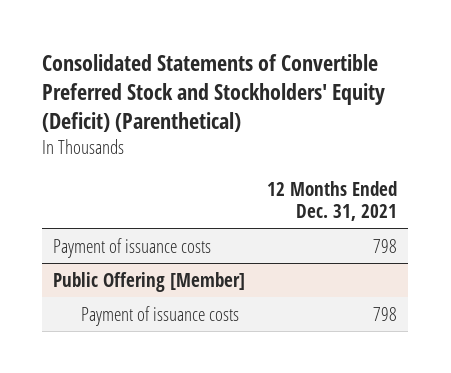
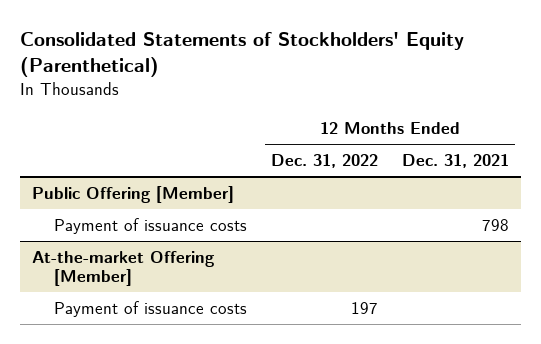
[42,54,386,133] Consolidated Statements of Convertible Preferred Stock and Stockholders' Equity (Deficit) (Parenthetical) -> [19,32,464,78] Consolidated Statements of Stockholders' Equity (Parenthetical)
none -> [271,154,379,169] Dec. 31, 2022
[53,237,212,258] Payment of issuance costs -> none
none -> [31,250,215,287] At-the-market Offering [Member]
none -> [54,300,248,317] Payment of issuance costs

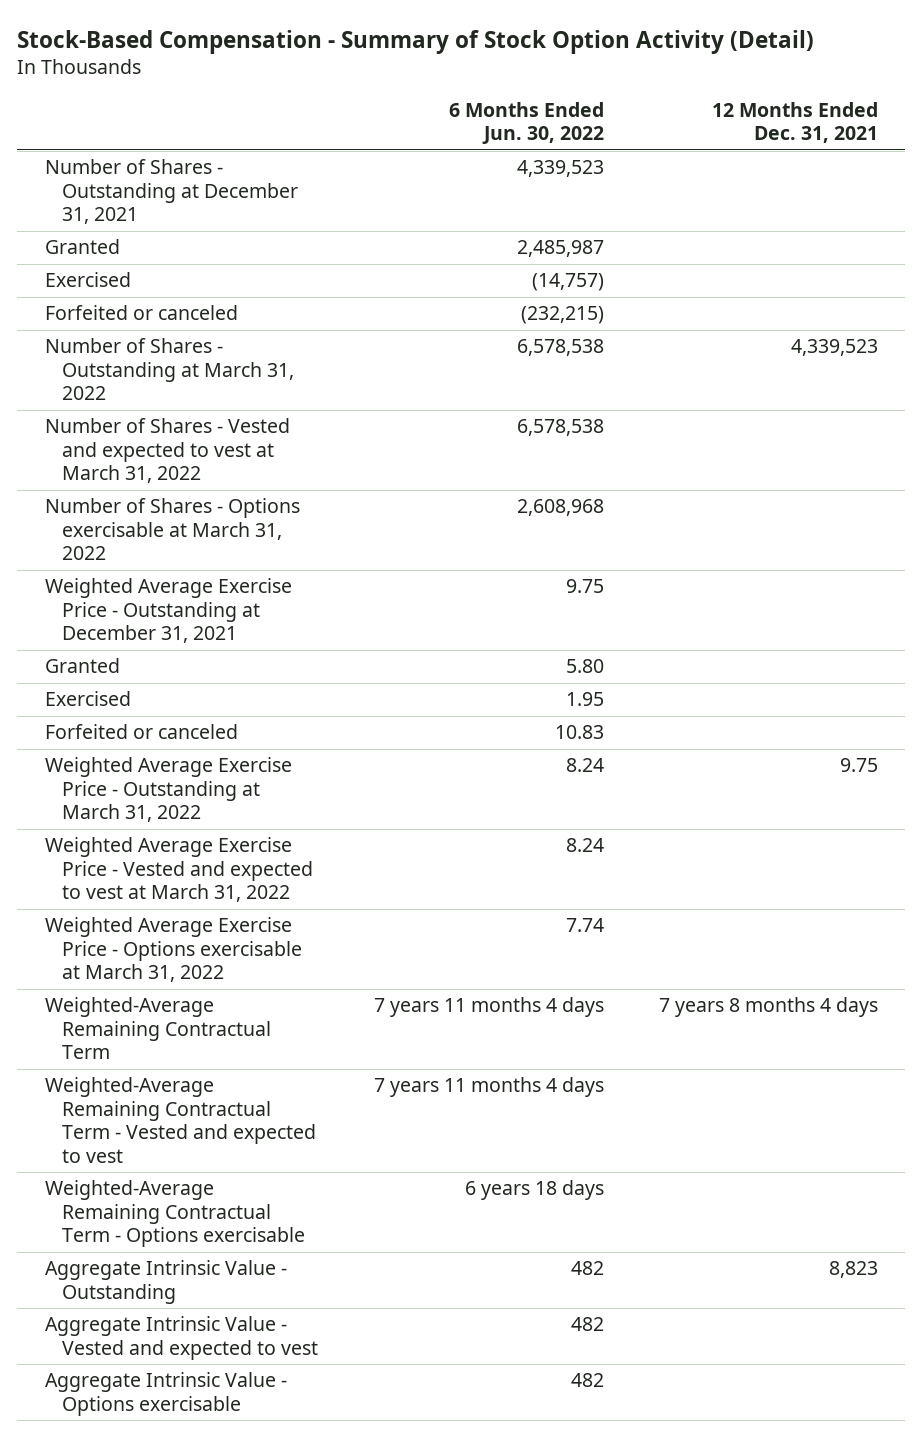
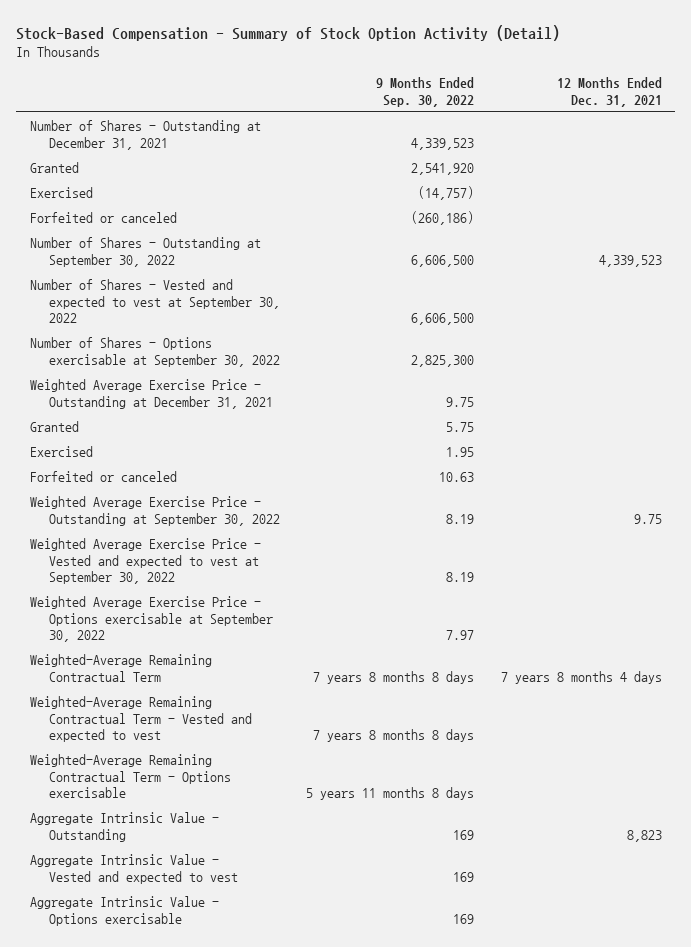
[448,101,604,145] 6 Months Ended Jun. 30, 2022 -> none
none -> [376,77,475,107] 9 Months Ended Sep. 30, 2022
[44,338,295,401] Number of Shares - Outstanding at March 31, 2022 -> [29,237,261,267] Number of Shares - Outstanding at September 30, 2022
[44,418,290,484] Number of Shares - Vested and expected to vest at March 31, 2022 -> [29,279,280,324] Number of Shares - Vested and expected to vest at September 30, 2022
[44,498,300,561] Number of Shares - Options exercisable at March 31, 2022 -> [29,337,280,367] Number of Shares - Options exercisable at September 30, 2022
[44,757,292,823] Weighted Average Exercise Price - Outstanding at March 31, 2022 -> [29,496,280,526] Weighted Average Exercise Price - Outstanding at September 30, 2022
[44,837,314,903] Weighted Average Exercise Price - Vested and expected to vest at March 31, 2022 -> [29,538,261,585] Weighted Average Exercise Price - Vested and expected to vest at September 30, 2022
[44,917,303,983] Weighted Average Exercise Price - Options exercisable at March 31, 2022 -> [29,596,273,643] Weighted Average Exercise Price - Options exercisable at September 30, 2022

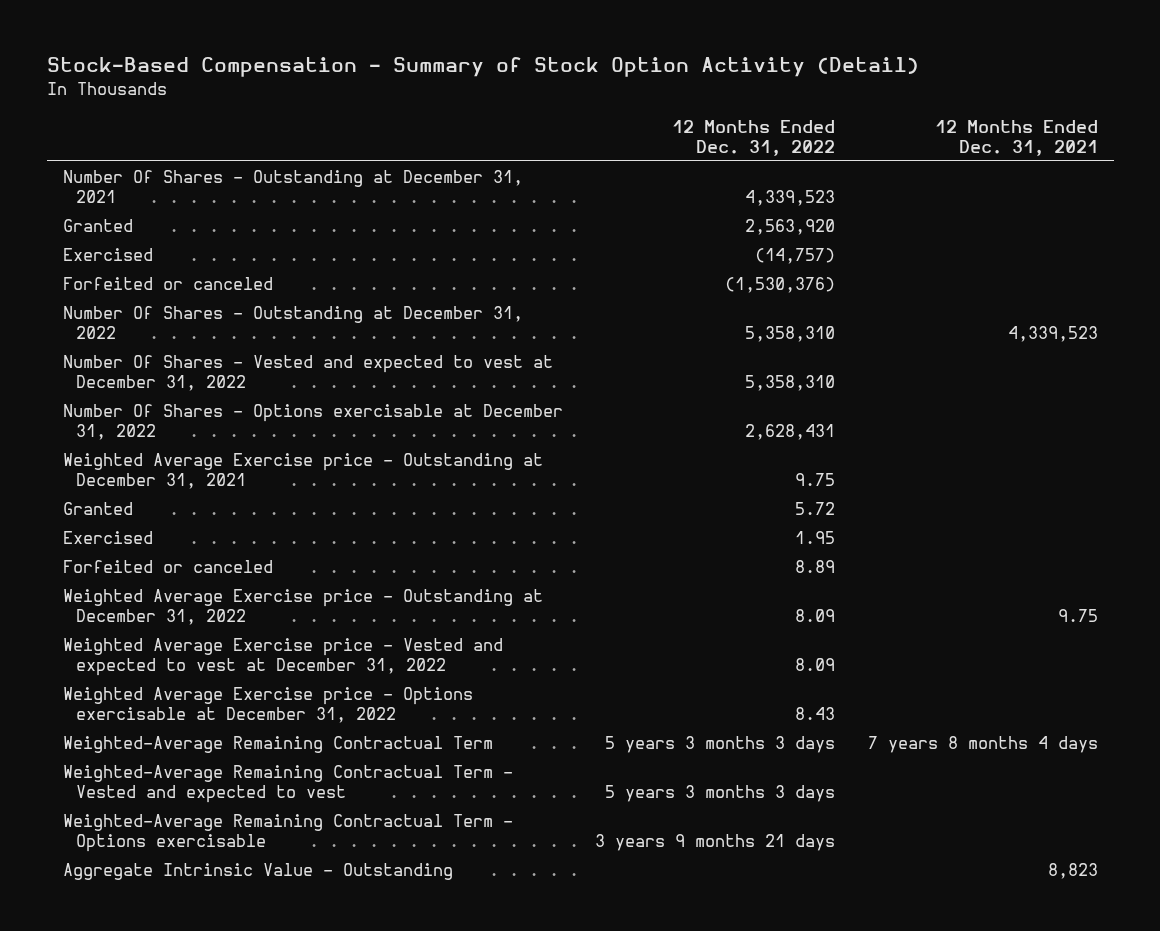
[376,77,475,107] 9 Months Ended Sep. 30, 2022 -> none
none -> [672,119,836,156] 12 Months Ended Dec. 31, 2022
[29,120,261,150] Number of Shares - Outstanding at December 31, 2021 -> [62,169,523,203] Number Of Shares - Outstanding at December 31, 2021
[29,237,261,267] Number of Shares - Outstanding at September 30, 2022 -> [62,305,523,339] Number Of Shares - Outstanding at December 31, 2022
[29,279,280,324] Number of Shares - Vested and expected to vest at September 30, 2022 -> [62,354,553,391] Number Of Shares - Vested and expected to vest at December 31, 2022
[29,337,280,367] Number of Shares - Options exercisable at September 30, 2022 -> [62,403,563,440] Number Of Shares - Options exercisable at December 31, 2022
[29,379,273,409] Weighted Average Exercise Price - Outstanding at December 31, 2021 -> [62,452,543,489] Weighted Average Exercise price - Outstanding at December 31, 2021
[29,496,280,526] Weighted Average Exercise Price - Outstanding at September 30, 2022 -> [62,588,543,625] Weighted Average Exercise price - Outstanding at December 31, 2022
[29,538,261,585] Weighted Average Exercise Price - Vested and expected to vest at September 30, 2022 -> [62,637,503,676] Weighted Average Exercise price - Vested and expected to vest at December 31, 2022
[29,596,273,643] Weighted Average Exercise Price - Options exercisable at September 30, 2022 -> [62,686,473,723] Weighted Average Exercise price - Options exercisable at December 31, 2022
[29,854,238,884] Aggregate Intrinsic Value - Vested and expected to vest -> none
[29,896,219,926] Aggregate Intrinsic Value - Options exercisable -> none

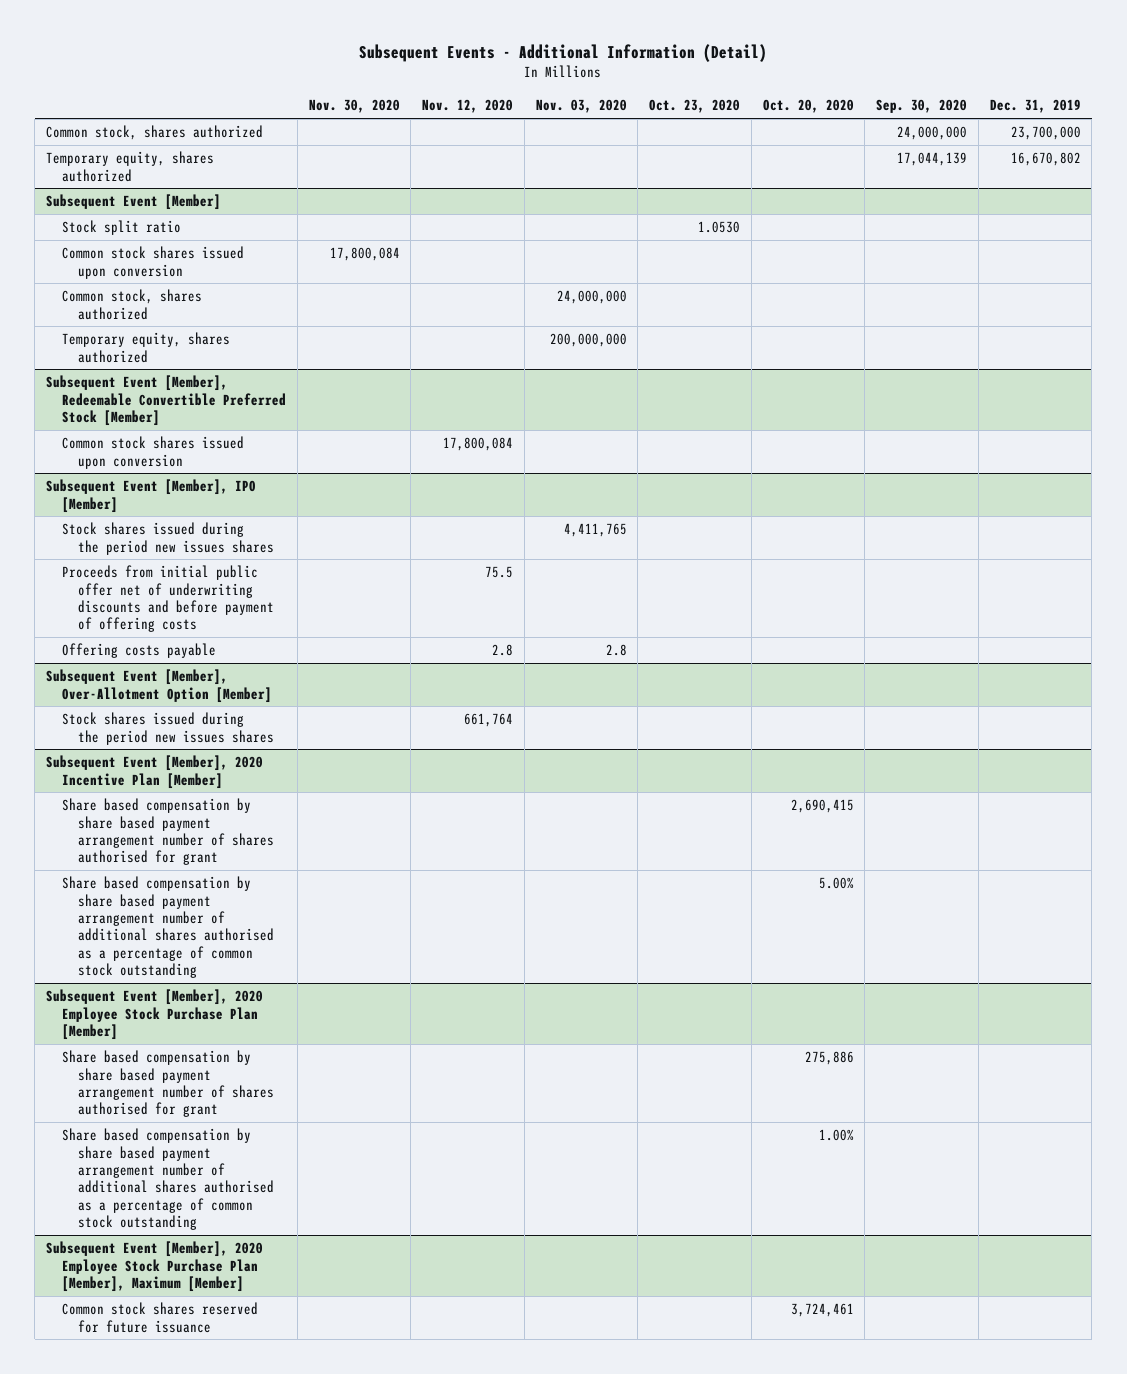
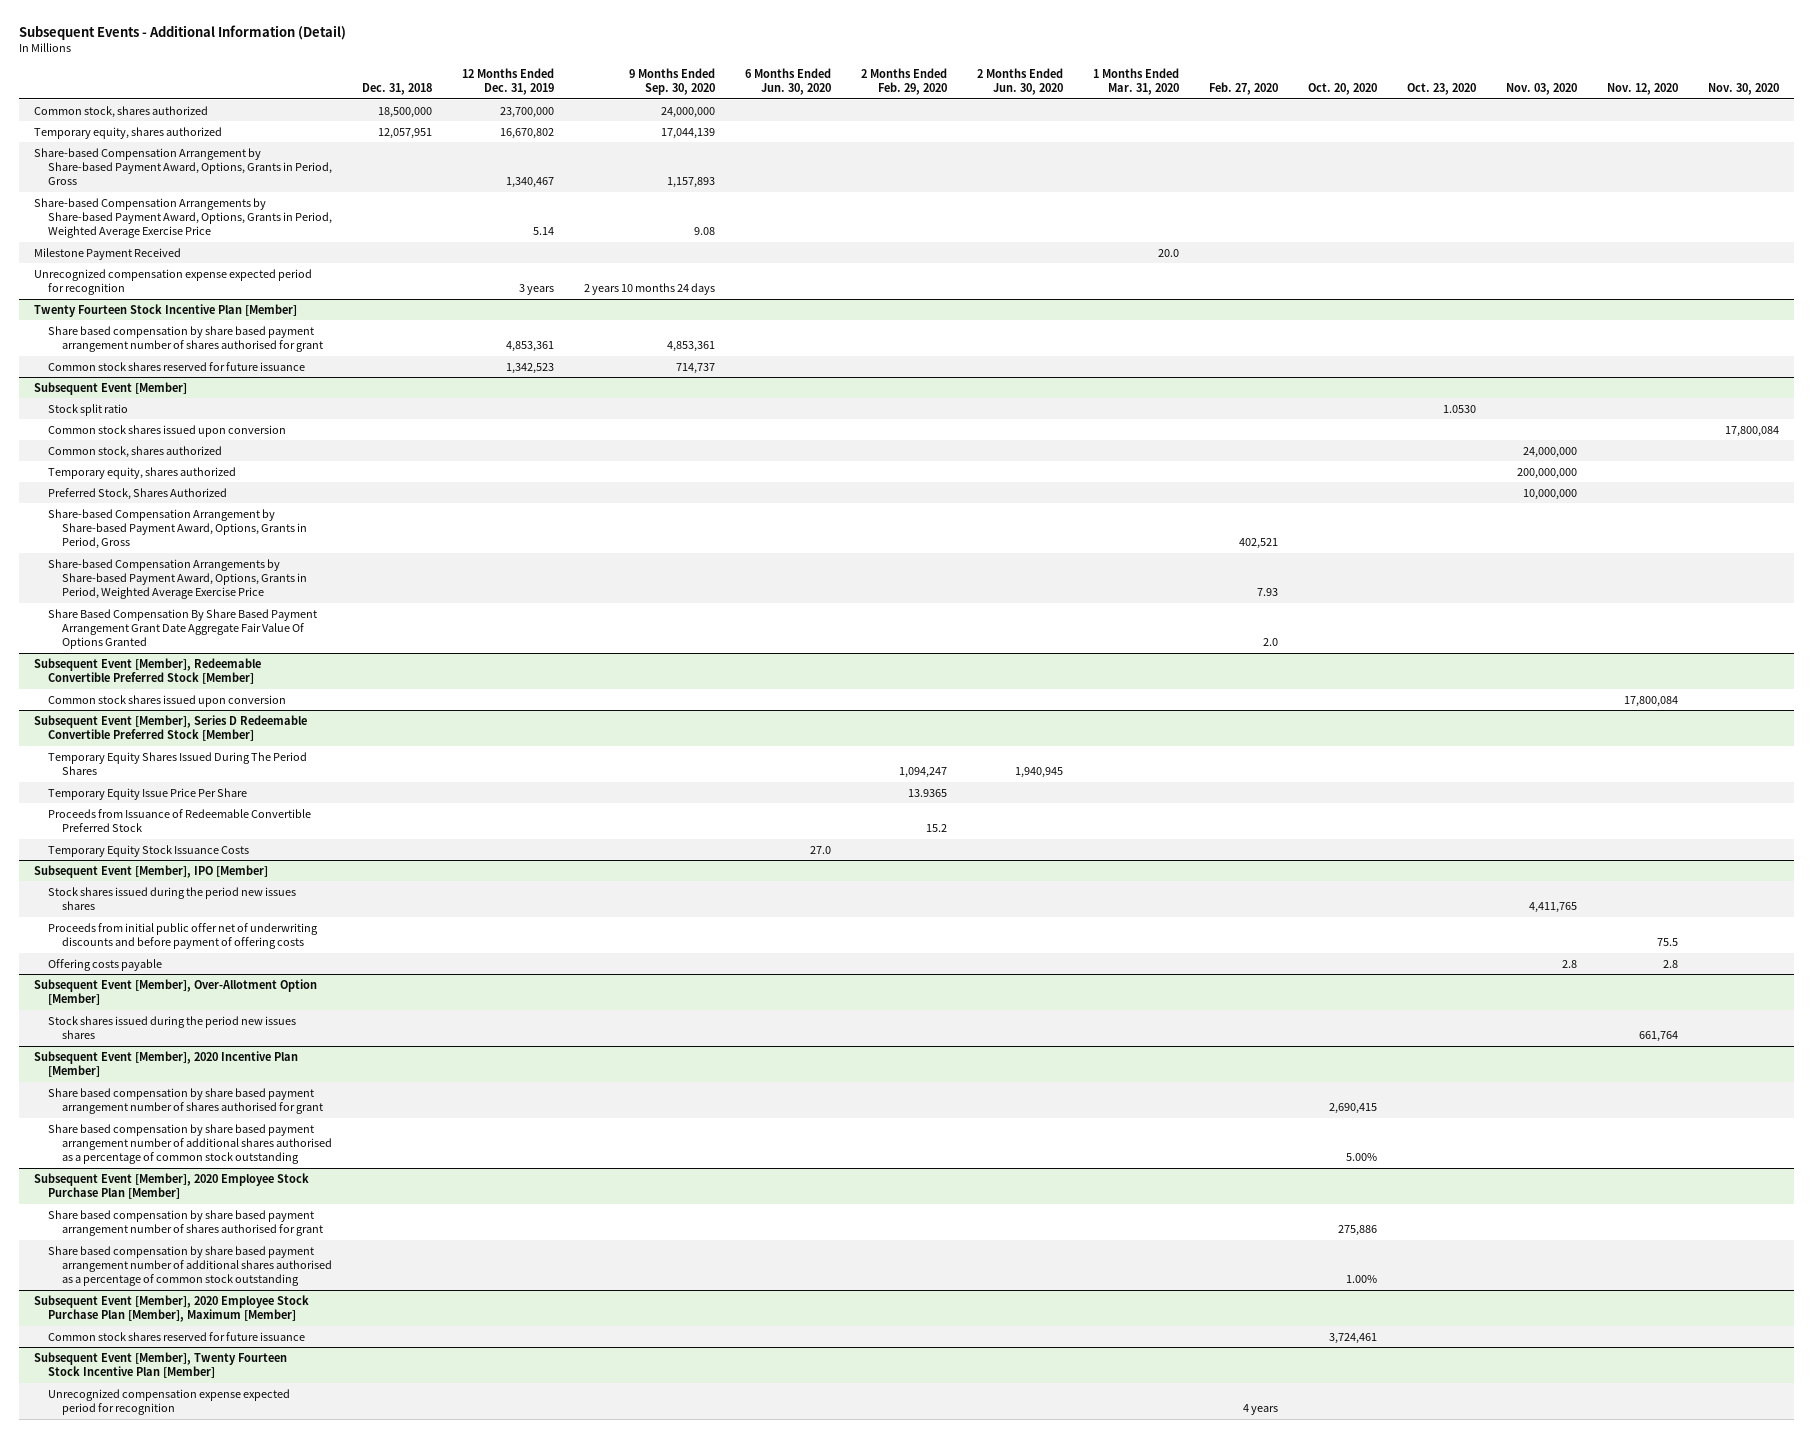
[876,99,968,114] Sep. 30, 2020 -> none
[989,99,1081,114] Dec. 31, 2019 -> none
none -> [362,83,433,96] Dec. 31, 2018
none -> [462,67,555,96] 12 Months Ended Dec. 31, 2019
none -> [629,67,716,96] 9 Months Ended Sep. 30, 2020
none -> [745,67,832,96] 6 Months Ended Jun. 30, 2020
none -> [861,67,948,96] 2 Months Ended Feb. 29, 2020
none -> [977,67,1064,96] 2 Months Ended Jun. 30, 2020
none -> [1093,67,1180,96] 1 Months Ended Mar. 31, 2020
none -> [1209,82,1279,96] Feb. 27, 2020
none -> [34,147,333,186] Share-based Compensation Arrangement by Share-based Payment Award, Options, Grants in Period, Gross
none -> [34,197,333,239] Share-based Compensation Arrangements by Share-based Payment Award, Options, Grants in Period, Weighted Average Exercise Price
none -> [34,247,182,260] Milestone Payment Received
none -> [34,268,313,296] Unrecognized compensation expense expected period for recognition
none -> [34,303,298,317] Twenty Fourteen Stock Incentive Plan [Member]
none -> [48,325,323,353] Share based compensation by share based payment arrangement number of shares authorised for grant
none -> [48,361,306,371] Common stock shares reserved for future issuance
none -> [48,487,228,500] Preferred Stock, Shares Authorized
none -> [48,508,307,550] Share-based Compensation Arrangement by Share-based Payment Award, Options, Grants in Period, Gross
none -> [48,558,307,600] Share-based Compensation Arrangements by Share-based Payment Award, Options, Grants in Period, Weighted Average Exercise Price
none -> [48,608,318,650] Share Based Compensation By Share Based Payment Arrangement Grant Date Aggregate Fair Value Of Options Granted
none -> [34,714,308,742] Subsequent Event [Member], Series D Redeemable Convertible Preferred Stock [Member]
none -> [48,751,308,776] Temporary Equity Shares Issued During The Period Shares
none -> [48,787,248,800] Temporary Equity Issue Price Per Share
none -> [48,808,312,833] Proceeds from Issuance of Redeemable Convertible Preferred Stock
none -> [48,844,250,857] Temporary Equity Stock Issuance Costs
none -> [34,1351,288,1379] Subsequent Event [Member], Twenty Fourteen Stock Incentive Plan [Member]
none -> [48,1388,291,1416] Unrecognized compensation expense expected period for recognition

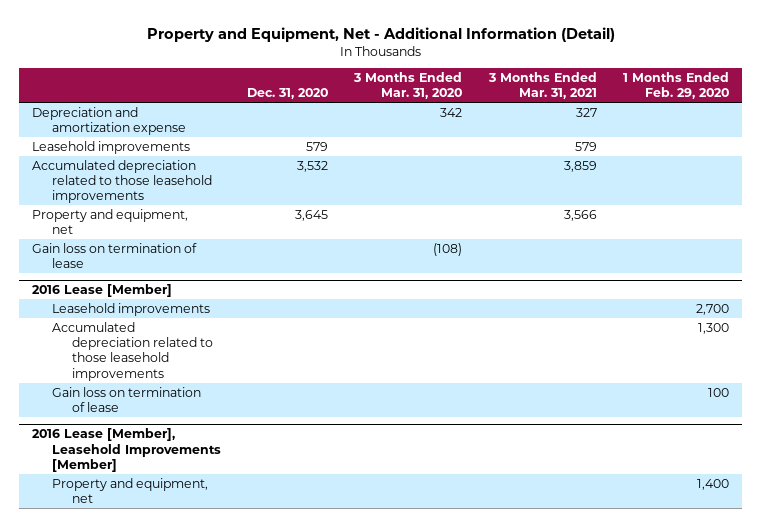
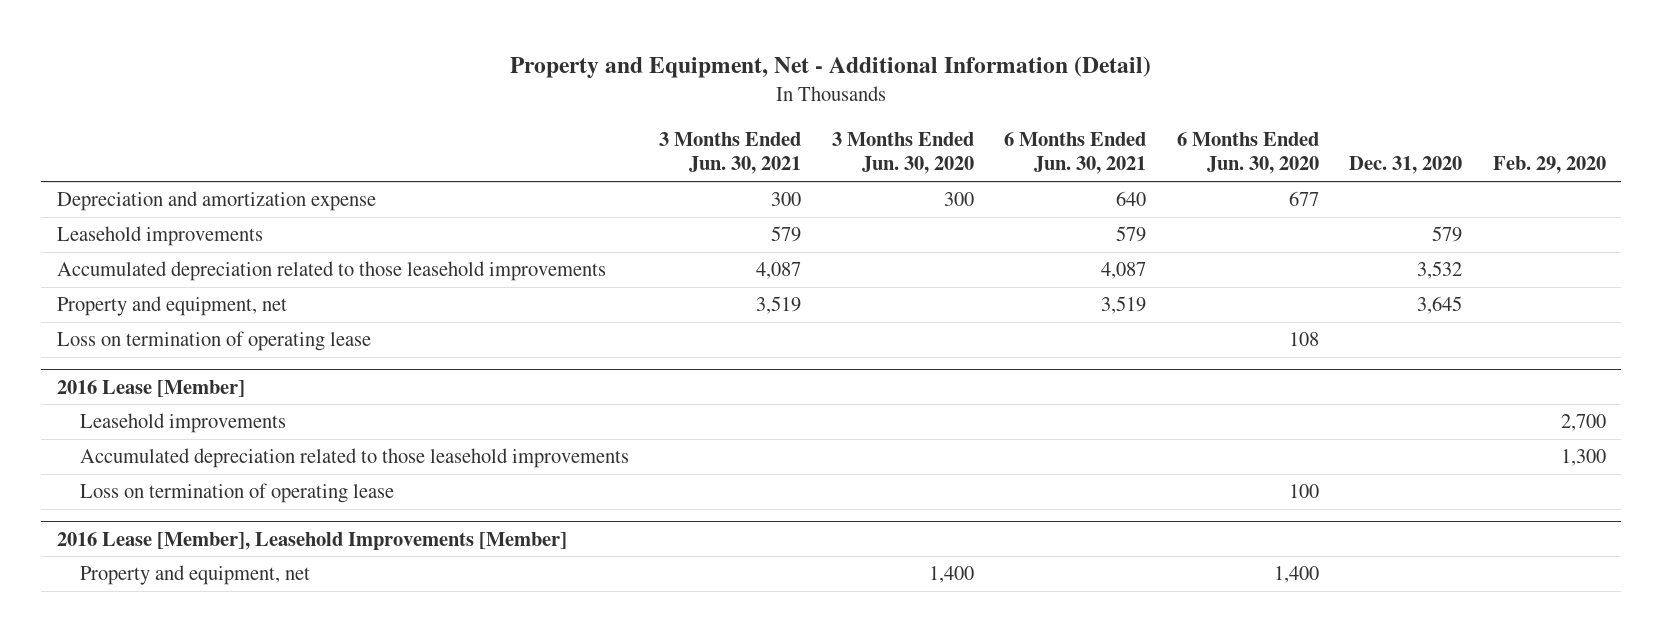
[353,71,463,100] 3 Months Ended Mar. 31, 2020 -> none
[487,71,597,100] 3 Months Ended Mar. 31, 2021 -> none
[622,71,729,100] 1 Months Ended Feb. 29, 2020 -> none
none -> [659,131,802,175] 3 Months Ended Jun. 30, 2021
none -> [831,131,974,175] 3 Months Ended Jun. 30, 2020
none -> [1004,131,1147,175] 6 Months Ended Jun. 30, 2021
none -> [1176,131,1319,175] 6 Months Ended Jun. 30, 2020
none -> [1492,156,1606,175] Feb. 29, 2020
[32,242,198,269] Gain loss on termination of lease -> [56,331,371,352] Loss on termination of operating lease
[52,386,202,413] Gain loss on termination of lease -> [79,483,394,504] Loss on termination of operating lease

